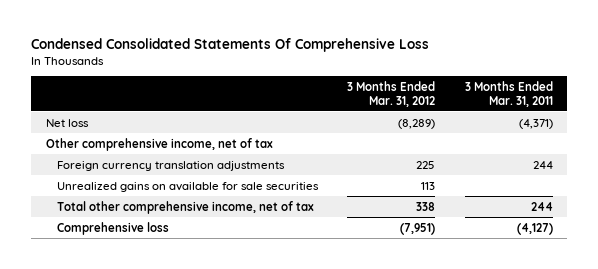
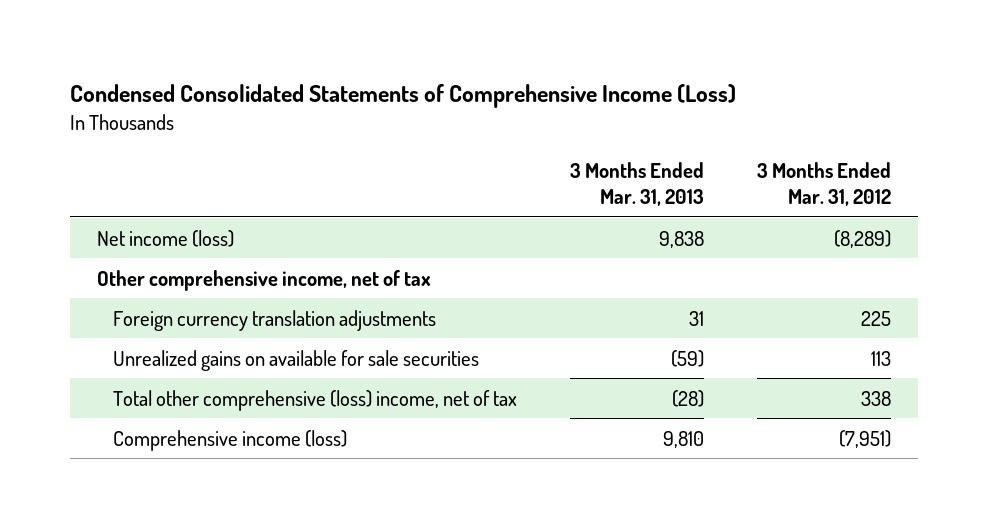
[31,38,430,53] Condensed Consolidated Statements Of Comprehensive Loss -> [70,84,737,109] Condensed Consolidated Statements of Comprehensive Income (Loss)
[464,80,553,107] 3 Months Ended Mar. 31, 2011 -> none
none -> [570,162,705,207] 3 Months Ended Mar. 31, 2013
[45,118,89,127] Net loss -> [96,229,234,247] Net income (loss)
[57,200,315,214] Total other comprehensive income, net of tax -> [113,389,518,411] Total other comprehensive (loss) income, net of tax
[57,221,170,235] Comprehensive loss -> [113,429,348,451] Comprehensive income (loss)

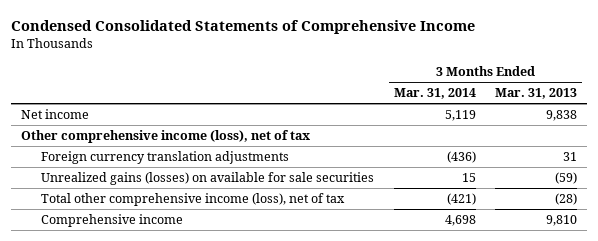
[70,84,737,109] Condensed Consolidated Statements of Comprehensive Income (Loss) -> [11,20,476,35] Condensed Consolidated Statements of Comprehensive Income
[757,162,892,207] 3 Months Ended Mar. 31, 2012 -> none
none -> [393,88,476,100] Mar. 31, 2014
[96,229,234,247] Net income (loss) -> [21,109,90,120] Net income
[96,269,431,291] Other comprehensive income, net of tax -> [21,130,311,144] Other comprehensive income (loss), net of tax
[113,349,480,371] Unrealized gains on available for sale securities -> [41,172,375,186] Unrealized gains (losses) on available for sale securities
[113,389,518,411] Total other comprehensive (loss) income, net of tax -> [41,193,346,207] Total other comprehensive income (loss), net of tax
[113,429,348,451] Comprehensive income (loss) -> [41,214,184,228] Comprehensive income

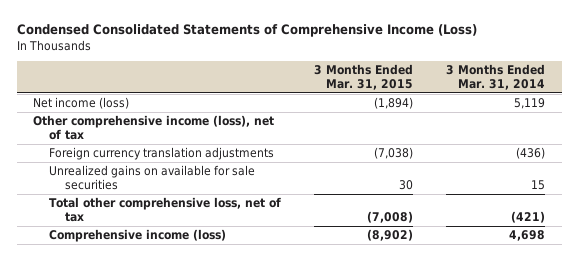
[11,20,476,35] Condensed Consolidated Statements of Comprehensive Income -> [16,24,477,38] Condensed Consolidated Statements of Comprehensive Income (Loss)
[495,88,578,100] Mar. 31, 2013 -> none
none -> [314,64,414,90] 3 Months Ended Mar. 31, 2015
[21,109,90,120] Net income -> [33,97,130,110] Net income (loss)
[41,172,375,186] Unrealized gains (losses) on available for sale securities -> [48,165,255,190] Unrealized gains on available for sale securities
[41,193,346,207] Total other comprehensive income (loss), net of tax -> [48,197,281,222] Total other comprehensive loss, net of tax
[41,214,184,228] Comprehensive income -> [48,229,226,243] Comprehensive income (loss)

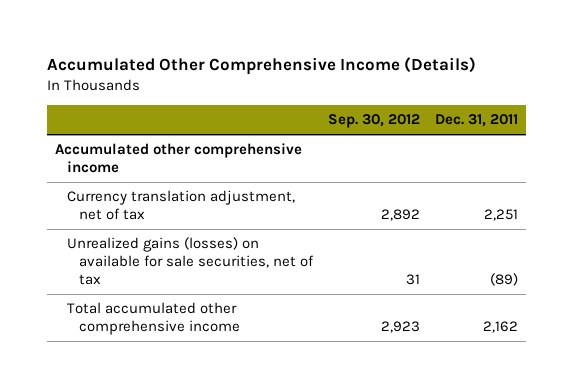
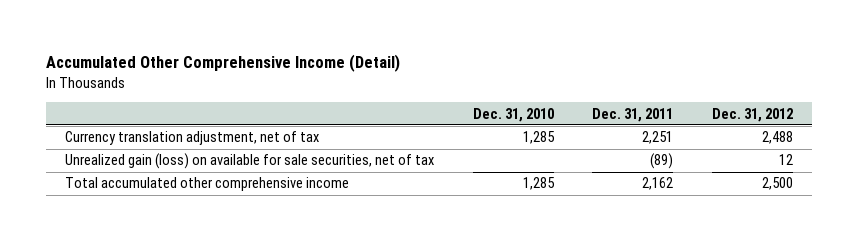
[47,57,477,76] Accumulated Other Comprehensive Income (Details) -> [46,54,401,73] Accumulated Other Comprehensive Income (Detail)
[327,114,420,129] Sep. 30, 2012 -> none
none -> [472,107,554,122] Dec. 31, 2010
none -> [711,107,793,122] Dec. 31, 2012
[54,143,302,174] Accumulated other comprehensive income -> none
[66,237,314,285] Unrealized gains (losses) on available for sale securities, net of tax -> [65,153,435,170] Unrealized gain (loss) on available for sale securities, net of tax

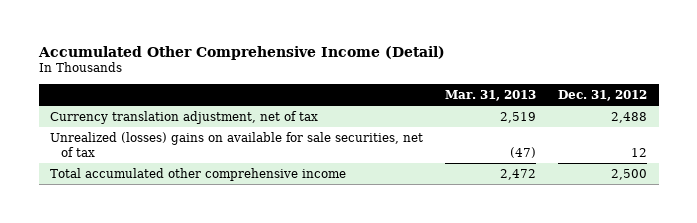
[472,107,554,122] Dec. 31, 2010 -> none
[592,107,674,122] Dec. 31, 2011 -> none
none -> [445,89,537,101] Mar. 31, 2013
[65,153,435,170] Unrealized gain (loss) on available for sale securities, net of tax -> [49,131,423,157] Unrealized (losses) gains on available for sale securities, net of tax

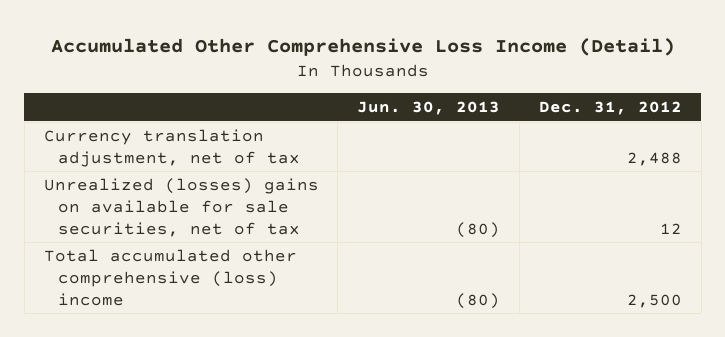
[37,45,445,60] Accumulated Other Comprehensive Income (Detail) -> [50,37,675,56] Accumulated Other Comprehensive Loss Income (Detail)
[445,89,537,101] Mar. 31, 2013 -> none
none -> [357,101,501,116] Jun. 30, 2013
[49,167,346,181] Total accumulated other comprehensive income -> [43,248,297,306] Total accumulated other comprehensive (loss) income

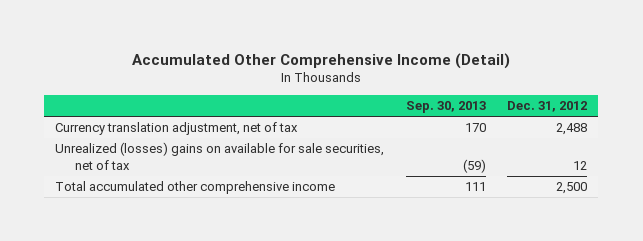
[50,37,675,56] Accumulated Other Comprehensive Loss Income (Detail) -> [132,52,511,69] Accumulated Other Comprehensive Income (Detail)
[357,101,501,116] Jun. 30, 2013 -> none
none -> [405,101,486,114] Sep. 30, 2013
[43,248,297,306] Total accumulated other comprehensive (loss) income -> [55,181,336,195] Total accumulated other comprehensive income

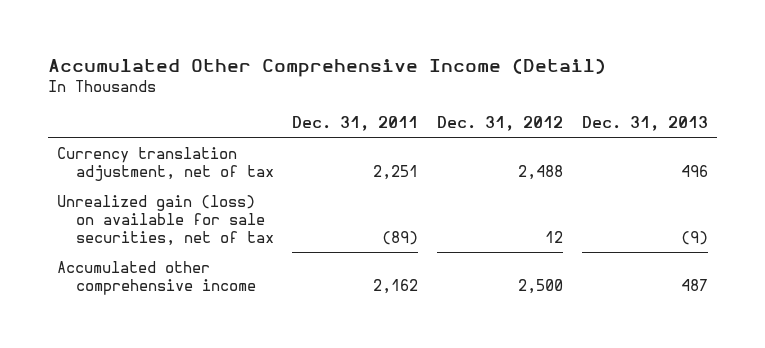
[405,101,486,114] Sep. 30, 2013 -> none
none -> [292,115,419,131] Dec. 31, 2011
none -> [581,115,708,131] Dec. 31, 2013
[55,142,385,170] Unrealized (losses) gains on available for sale securities, net of tax -> [57,194,274,247] Unrealized gain (loss) on available for sale securities, net of tax
[55,181,336,195] Total accumulated other comprehensive income -> [57,260,256,295] Accumulated other comprehensive income

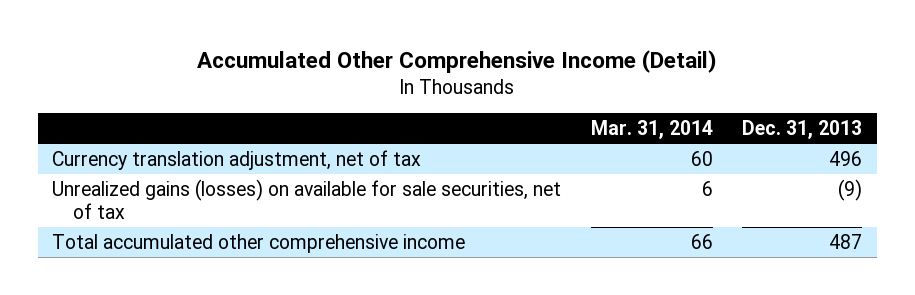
[292,115,419,131] Dec. 31, 2011 -> none
[437,115,564,131] Dec. 31, 2012 -> none
none -> [590,120,713,140] Mar. 31, 2014
[57,194,274,247] Unrealized gain (loss) on available for sale securities, net of tax -> [52,178,562,220] Unrealized gains (losses) on available for sale securities, net of tax
[57,260,256,295] Accumulated other comprehensive income -> [52,233,466,253] Total accumulated other comprehensive income

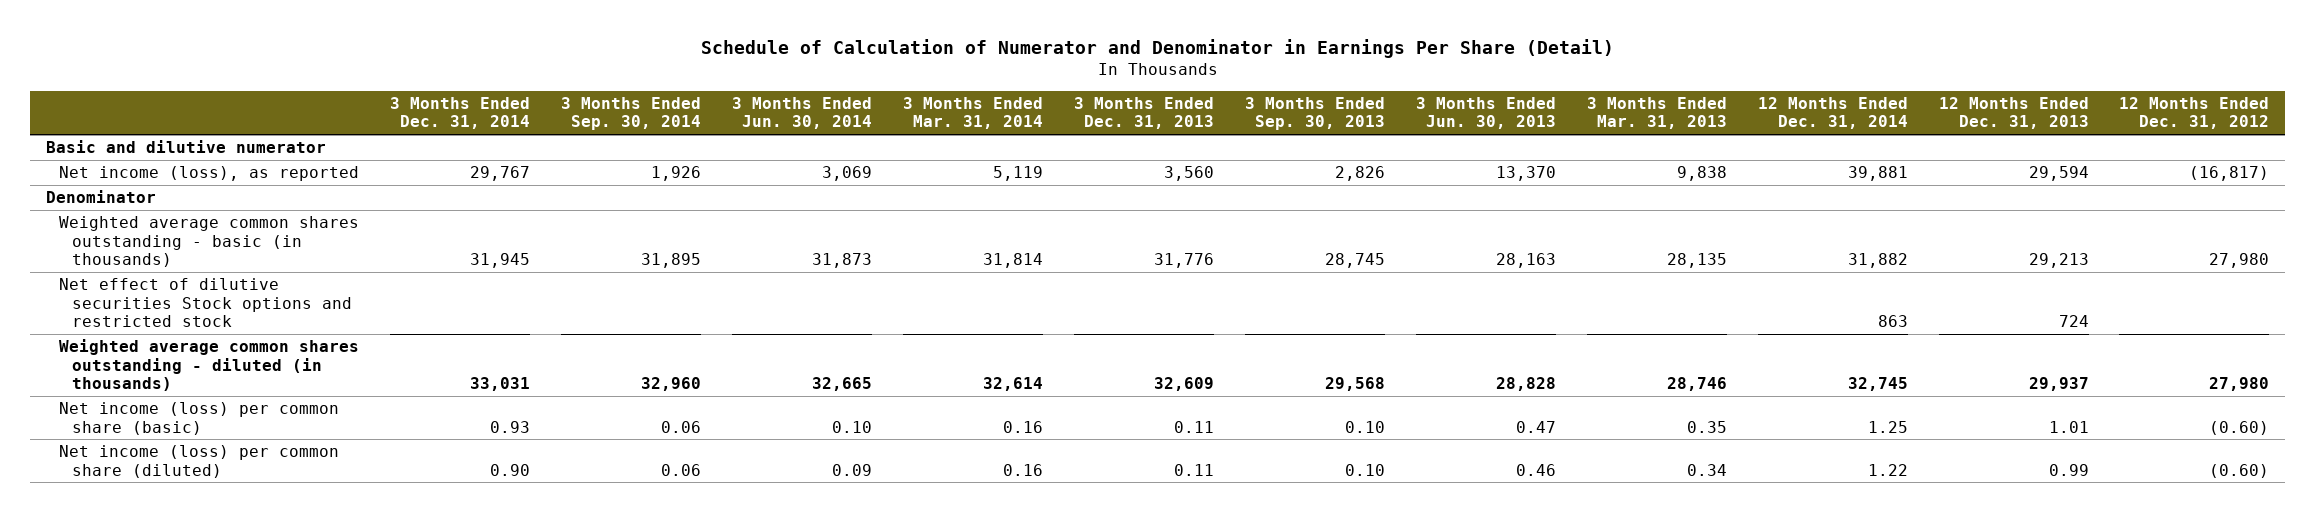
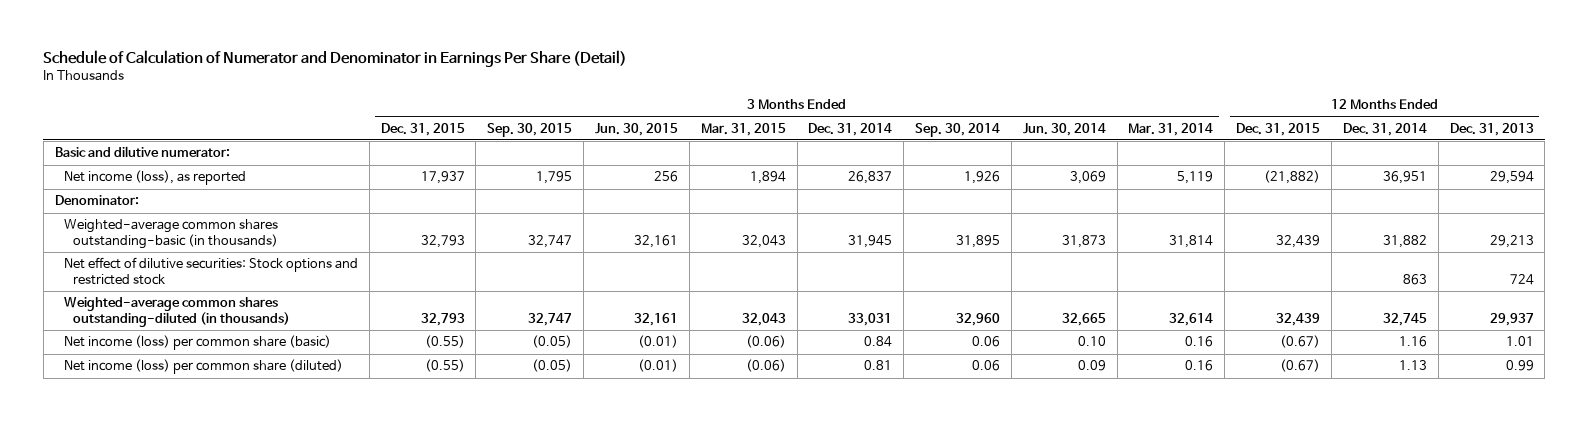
[1073,96,1214,130] 3 Months Ended Dec. 31, 2013 -> none
[1244,96,1385,131] 3 Months Ended Sep. 30, 2013 -> none
[1415,96,1556,130] 3 Months Ended Jun. 30, 2013 -> none
[1586,96,1727,130] 3 Months Ended Mar. 31, 2013 -> none
[2119,96,2270,130] 12 Months Ended Dec. 31, 2012 -> none
none -> [380,122,465,136] Dec. 31, 2015
none -> [487,122,573,137] Sep. 30, 2015
none -> [594,122,678,136] Jun. 30, 2015
none -> [700,122,786,136] Mar. 31, 2015
none -> [1236,122,1321,136] Dec. 31, 2015
[45,140,326,154] Basic and dilutive numerator -> [54,146,230,158] Basic and dilutive numerator:
[469,166,530,182] 29,767 -> [848,171,893,185] 26,837
[1847,166,1908,182] 39,881 -> [1382,171,1427,185] 36,951
[45,190,156,204] Denominator -> [54,195,139,206] Denominator:
[59,216,360,267] Weighted average common shares outstanding - basic (in thousands) -> [63,219,279,249] Weighted-average common shares outstanding-basic (in thousands)
[59,278,353,327] Net effect of dilutive securities Stock options and restricted stock -> [63,257,358,285] Net effect of dilutive securities: Stock options and restricted stock
[59,339,360,391] Weighted average common shares outstanding - diluted (in thousands) -> [63,297,291,327] Weighted-average common shares outstanding-diluted (in thousands)
[489,420,530,433] 0.93 -> [864,336,893,348] 0.84
[1867,420,1908,433] 1.25 -> [1398,336,1427,348] 1.16
[489,463,530,476] 0.90 -> [864,360,893,371] 0.81
[1867,463,1908,476] 1.22 -> [1398,360,1427,371] 1.13

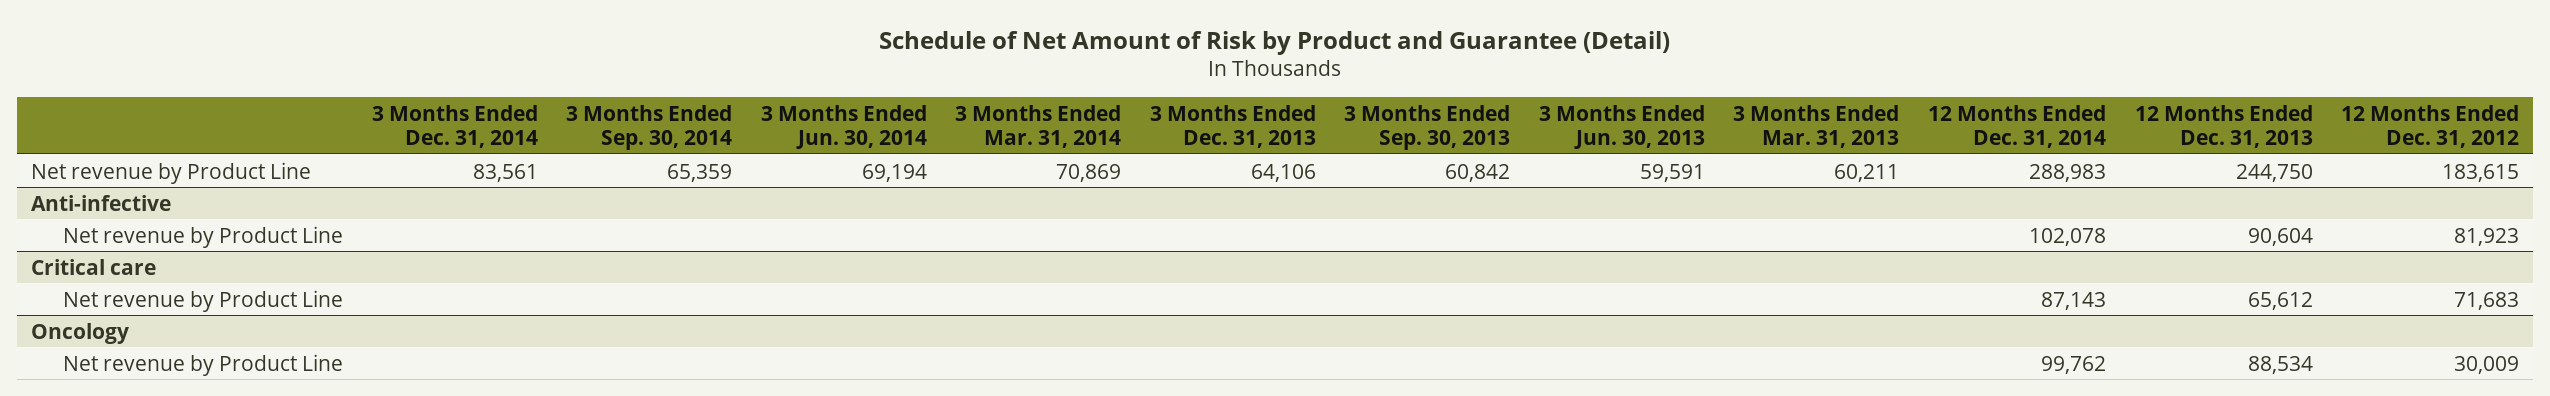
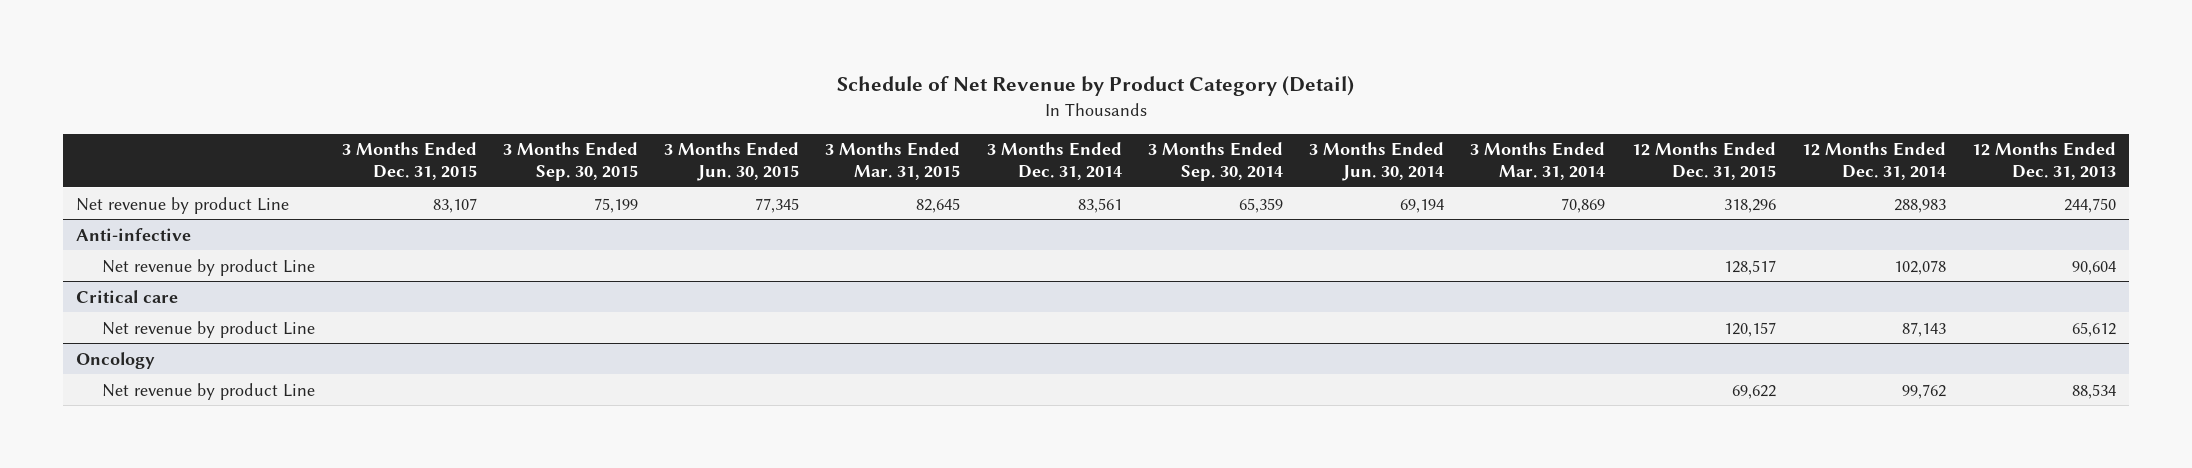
[879,30,1671,55] Schedule of Net Amount of Risk by Product and Guarantee (Detail) -> [837,76,1355,97] Schedule of Net Revenue by Product Category (Detail)
[1149,104,1316,148] 3 Months Ended Dec. 31, 2013 -> none
[1344,104,1511,150] 3 Months Ended Sep. 30, 2013 -> none
[1538,104,1705,149] 3 Months Ended Jun. 30, 2013 -> none
[1733,104,1900,148] 3 Months Ended Mar. 31, 2013 -> none
[2341,104,2520,148] 12 Months Ended Dec. 31, 2012 -> none
none -> [341,142,477,180] 3 Months Ended Dec. 31, 2015
none -> [502,142,638,181] 3 Months Ended Sep. 30, 2015
none -> [664,142,800,181] 3 Months Ended Jun. 30, 2015
none -> [825,142,961,180] 3 Months Ended Mar. 31, 2015
none -> [1631,142,1776,180] 12 Months Ended Dec. 31, 2015
[30,161,311,184] Net revenue by Product Line -> [76,196,290,214] Net revenue by product Line
[63,225,344,248] Net revenue by Product Line -> [102,258,316,276] Net revenue by product Line
[63,289,344,312] Net revenue by Product Line -> [102,320,316,338] Net revenue by product Line
[63,353,344,376] Net revenue by Product Line -> [102,382,316,400] Net revenue by product Line

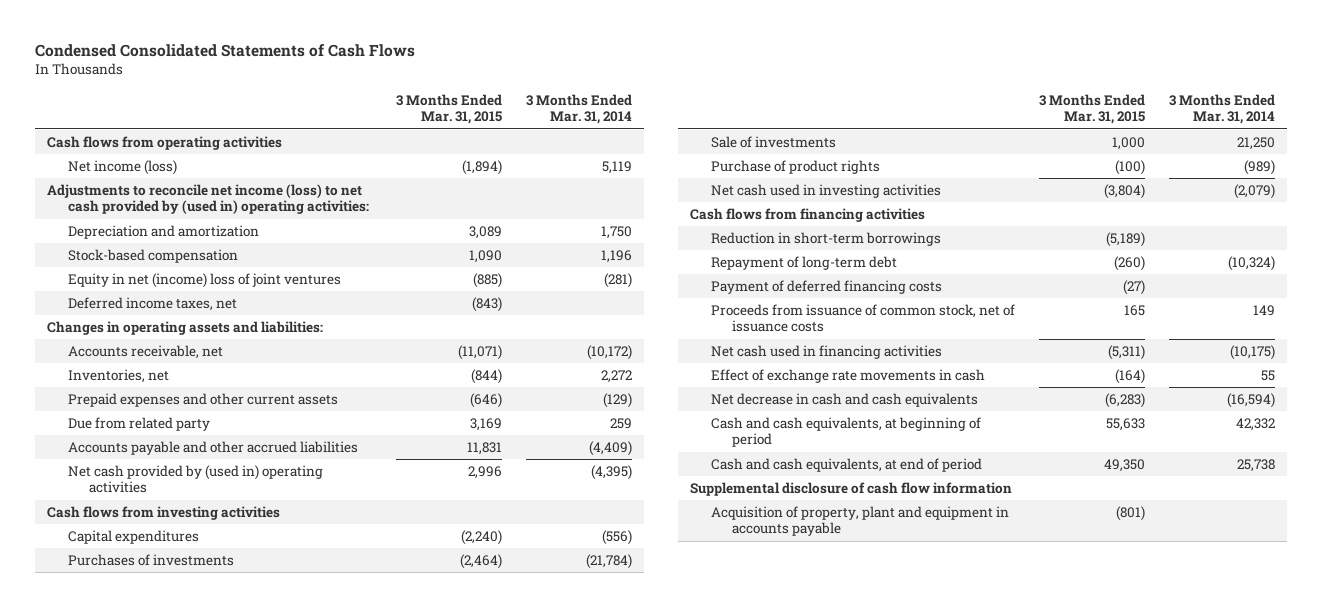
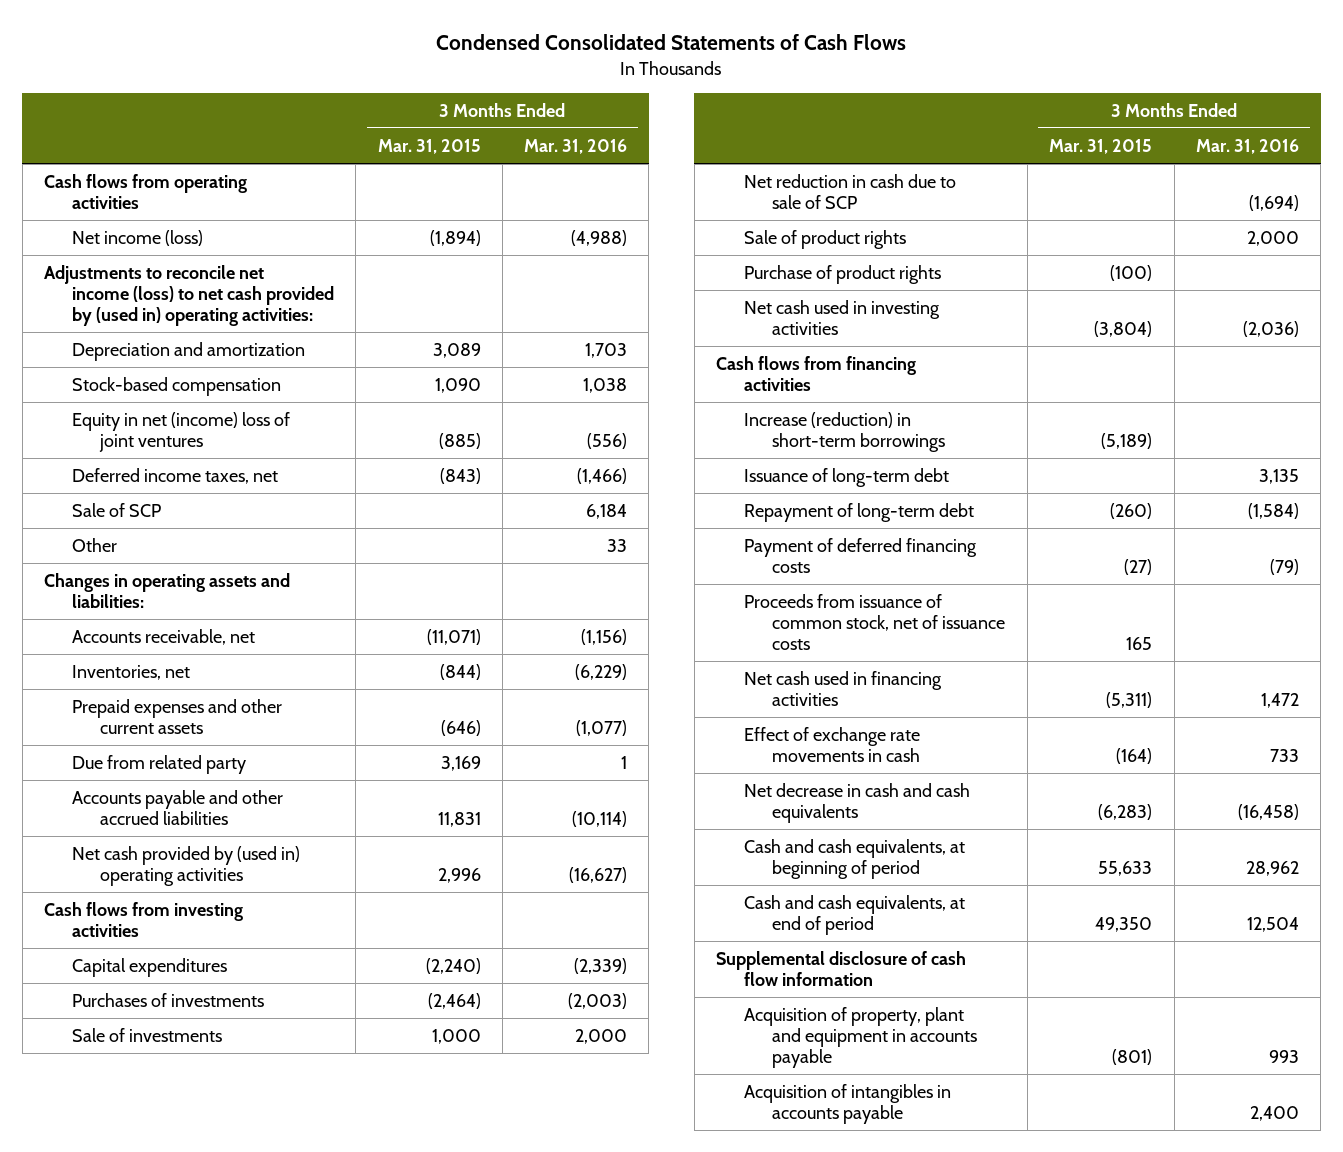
[526,93,633,125] 3 Months Ended Mar. 31, 2014 -> none
none -> [524,138,628,154] Mar. 31, 2016
none -> [71,502,161,517] Sale of SCP
none -> [71,537,117,552] Other
none -> [743,173,956,209] Net reduction in cash due to sale of SCP
none -> [743,229,906,249] Sale of product rights
[710,232,941,247] Reduction in short-term borrowings -> [743,411,945,452] Increase (reduction) in short-term borrowings
none -> [743,467,949,487] Issuance of long-term debt
none -> [743,1083,951,1124] Acquisition of intangibles in accounts payable

